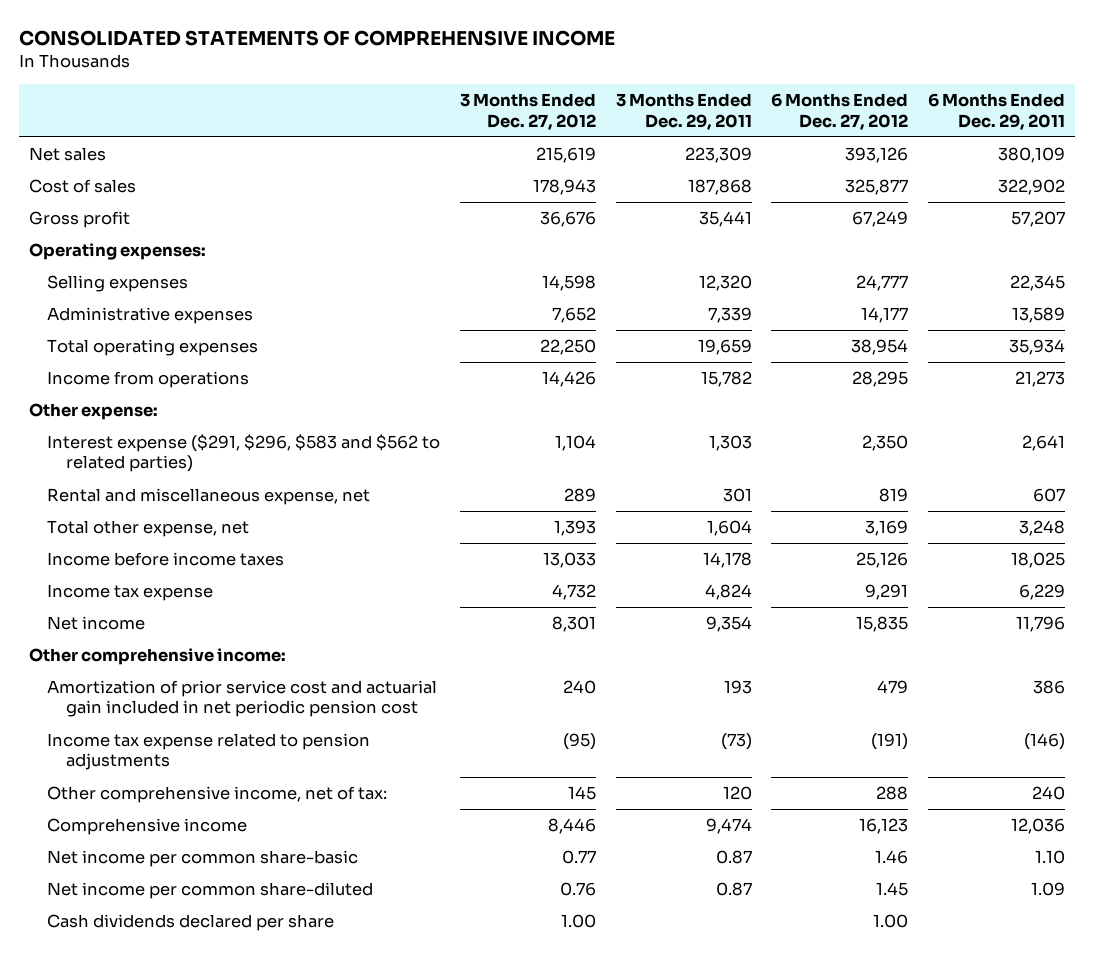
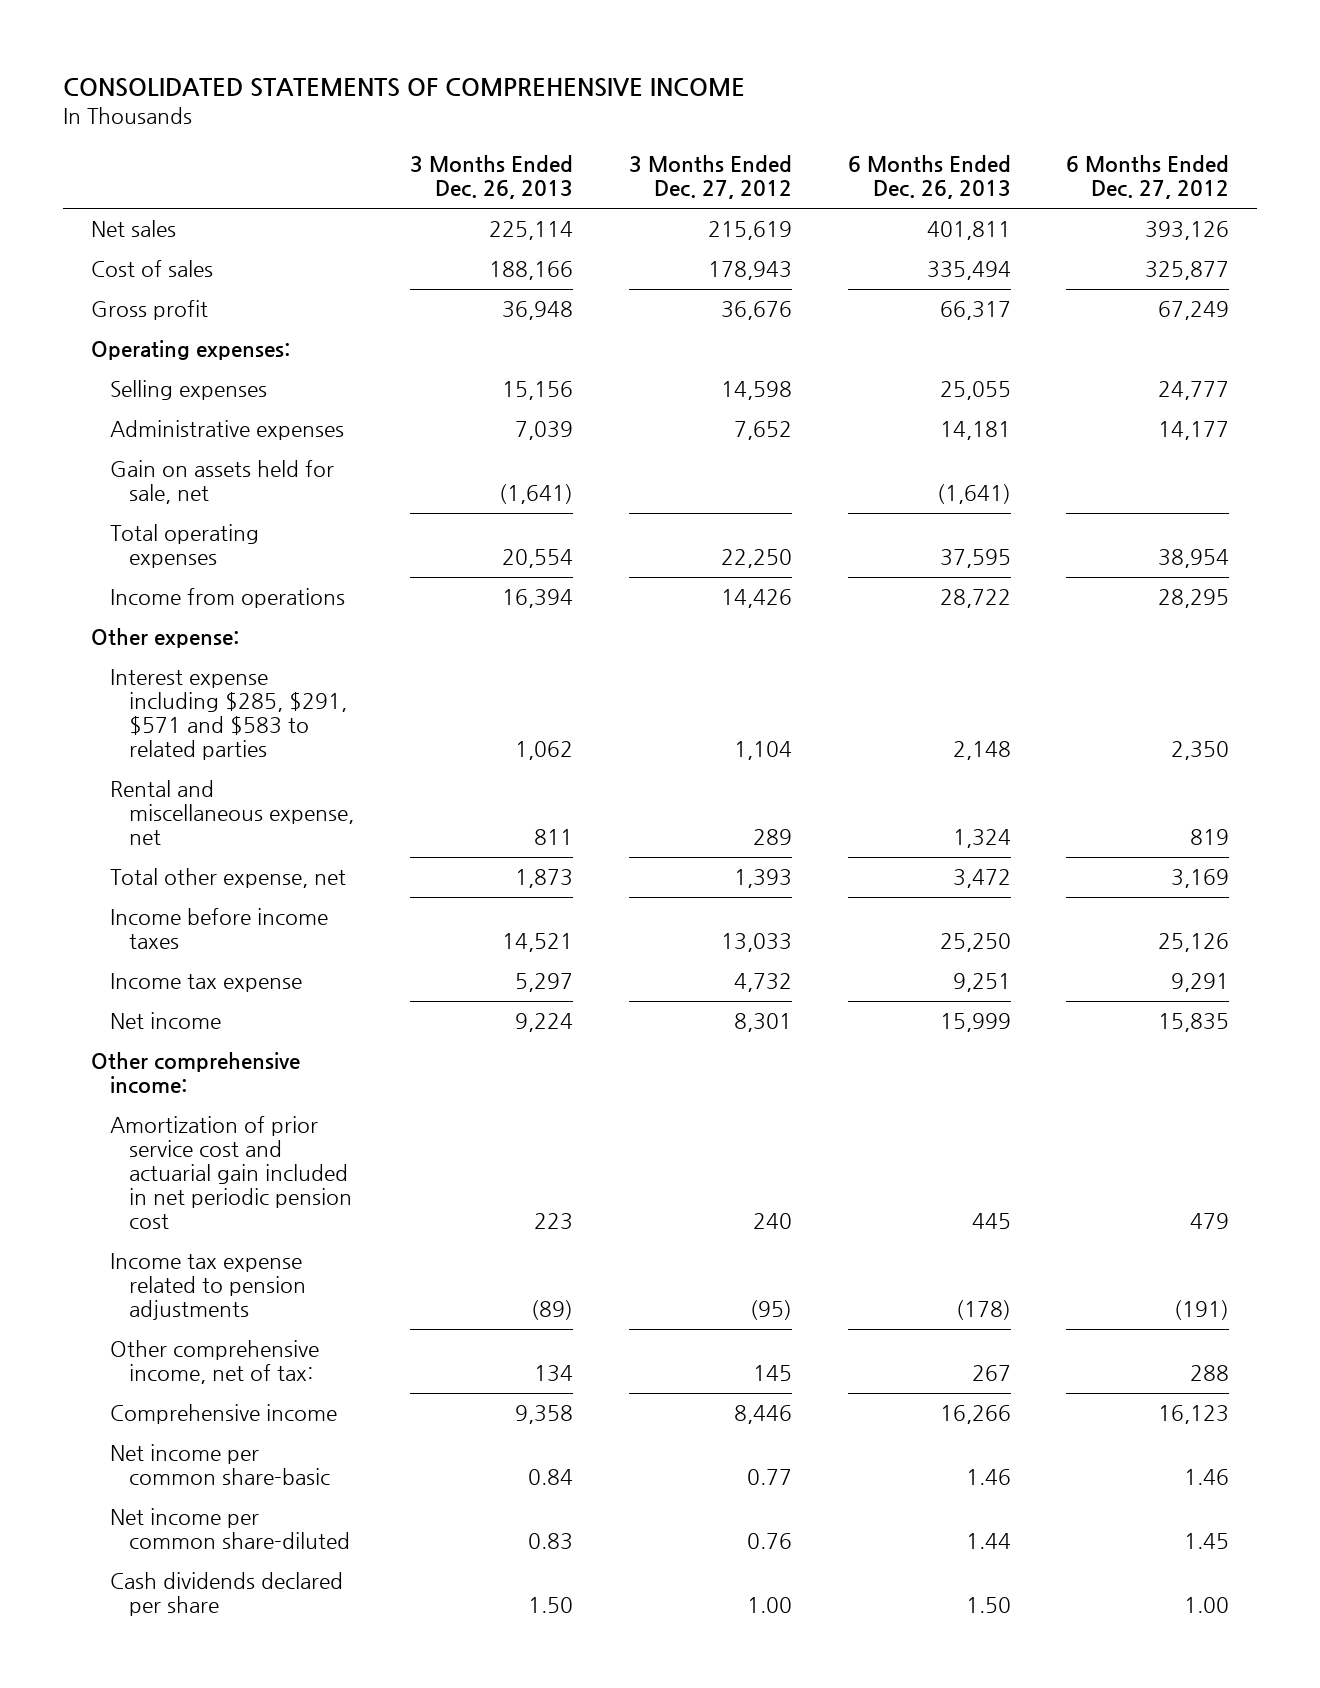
[615,93,752,130] 3 Months Ended Dec. 29, 2011 -> none
[927,93,1065,130] 6 Months Ended Dec. 29, 2011 -> none
none -> [409,155,573,200] 3 Months Ended Dec. 26, 2013
none -> [847,155,1011,200] 6 Months Ended Dec. 26, 2013
none -> [109,460,334,505] Gain on assets held for sale, net
[47,434,441,473] Interest expense ($291, $296, $583 and $562 to related parties) -> [109,669,348,761] Interest expense including $285, $291, $571 and $583 to related parties

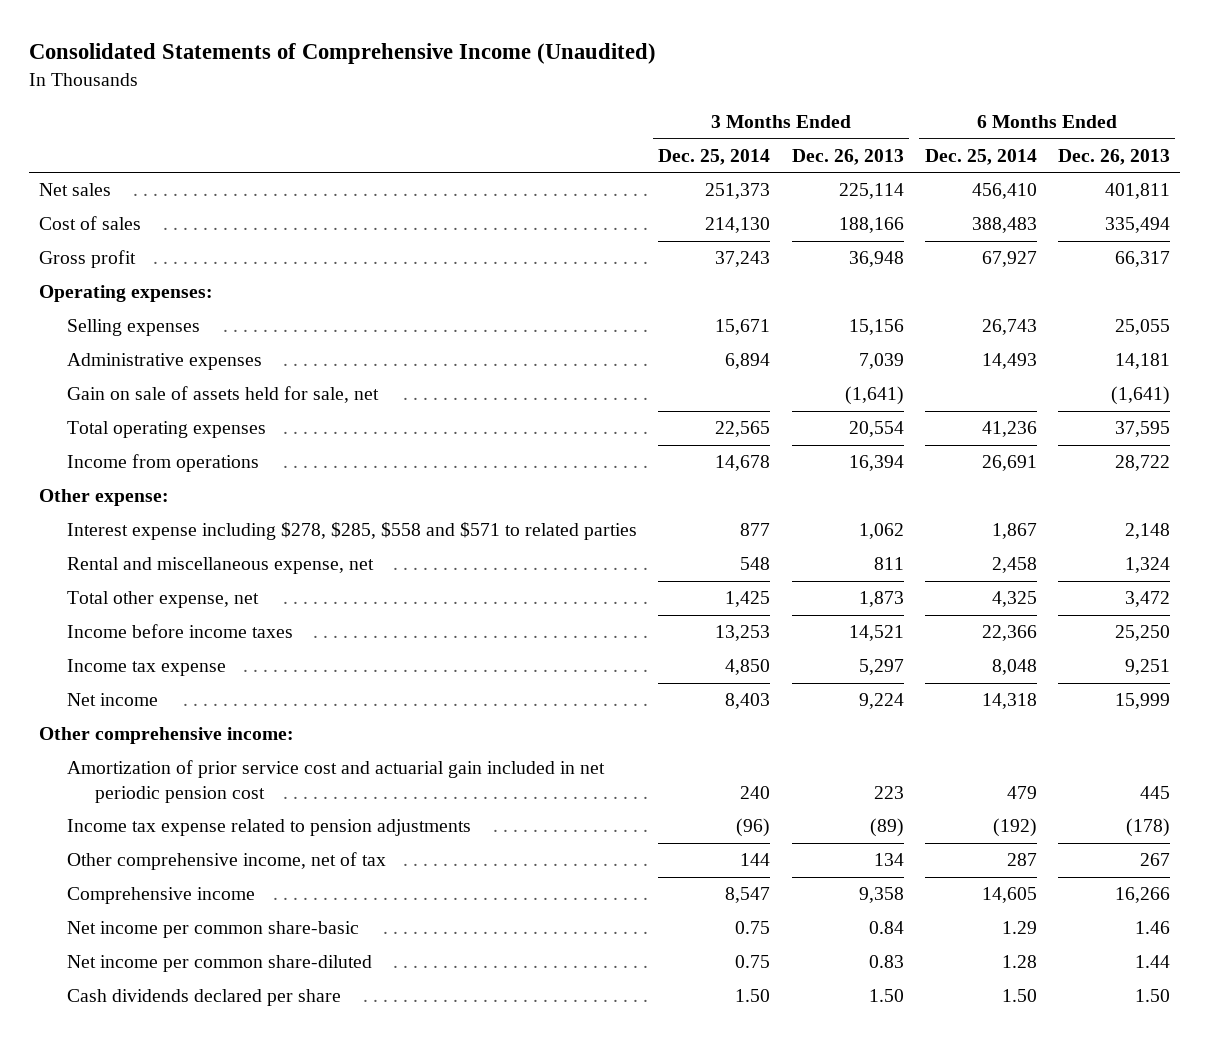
[62,77,745,97] CONSOLIDATED STATEMENTS OF COMPREHENSIVE INCOME -> [28,43,656,65] Consolidated Statements of Comprehensive Income (Unaudited)
[628,155,792,200] 3 Months Ended Dec. 27, 2012 -> none
[1066,155,1230,200] 6 Months Ended Dec. 27, 2012 -> none
none -> [658,148,771,165] Dec. 25, 2014
none -> [924,148,1037,165] Dec. 25, 2014
[109,460,334,505] Gain on assets held for sale, net -> [67,386,380,404] Gain on sale of assets held for sale, net
[109,669,348,761] Interest expense including $285, $291, $571 and $583 to related parties -> [67,522,638,541] Interest expense including $278, $285, $558 and $571 to related parties
[109,1340,319,1385] Other comprehensive income, net of tax: -> [67,852,387,871] Other comprehensive income, net of tax

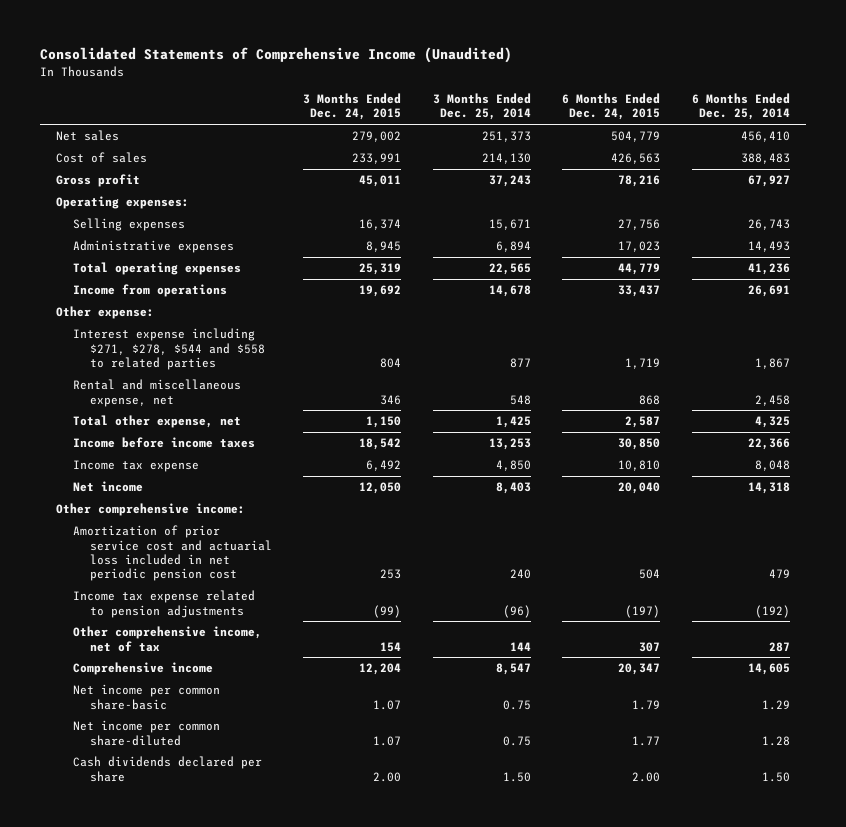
[791,148,904,165] Dec. 26, 2013 -> none
[1057,148,1170,165] Dec. 26, 2013 -> none
none -> [303,93,402,121] 3 Months Ended Dec. 24, 2015
none -> [562,93,661,121] 6 Months Ended Dec. 24, 2015
[67,386,380,404] Gain on sale of assets held for sale, net -> none
[67,522,638,541] Interest expense including $278, $285, $558 and $571 to related parties -> [72,328,265,370] Interest expense including $271, $278, $544 and $558 to related parties
[67,760,606,803] Amortization of prior service cost and actuarial gain included in net periodic pension cost -> [72,525,272,581] Amortization of prior service cost and actuarial loss included in net periodic pension cost

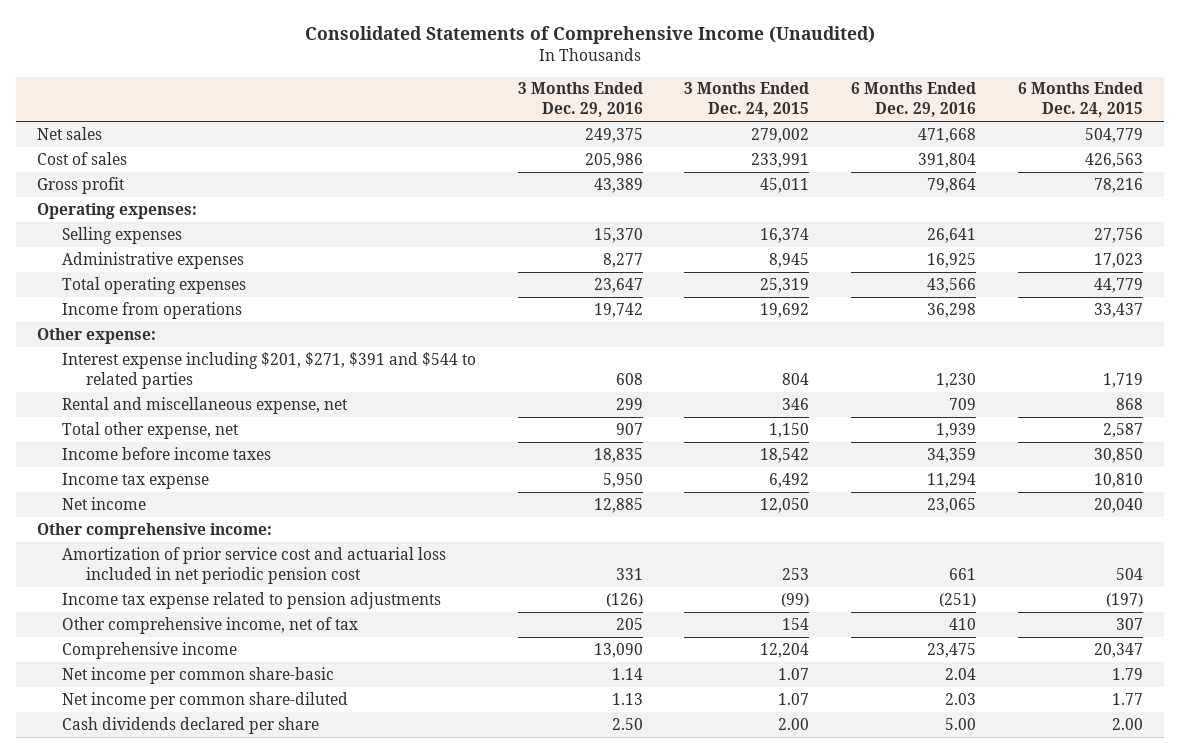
[432,93,531,121] 3 Months Ended Dec. 25, 2014 -> none
[691,93,790,121] 6 Months Ended Dec. 25, 2014 -> none
none -> [517,82,643,118] 3 Months Ended Dec. 29, 2016
none -> [851,82,977,118] 6 Months Ended Dec. 29, 2016
[72,328,265,370] Interest expense including $271, $278, $544 and $558 to related parties -> [61,351,476,389] Interest expense including $201, $271, $391 and $544 to related parties

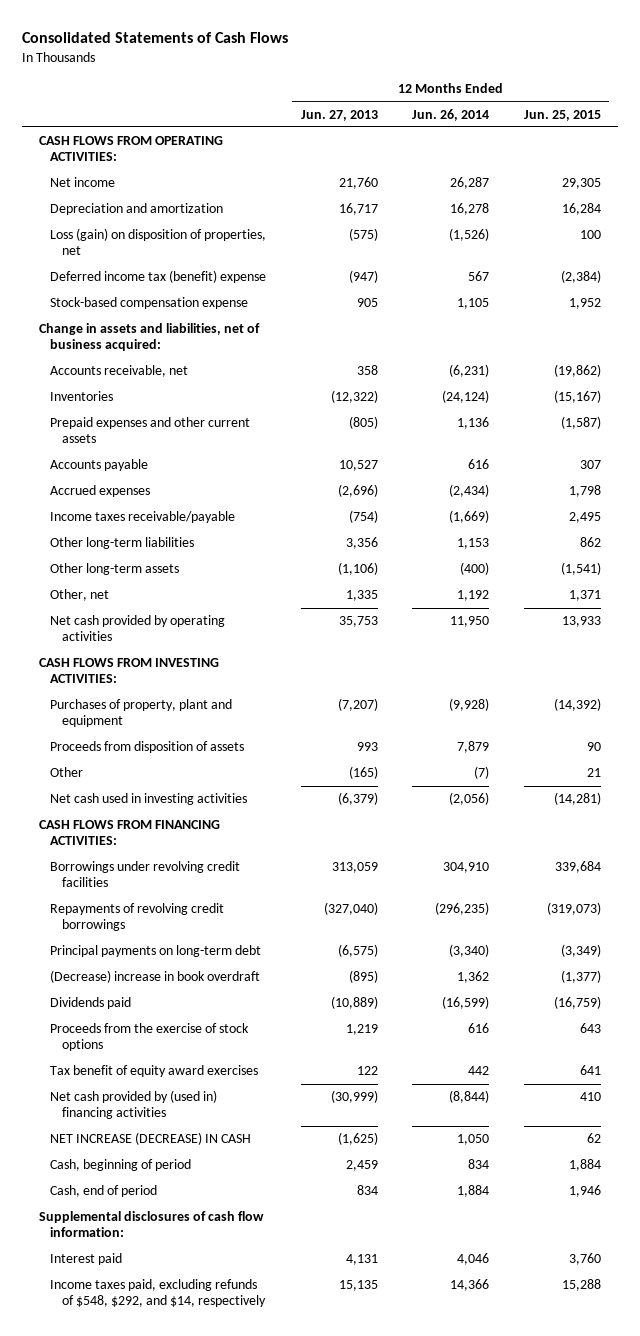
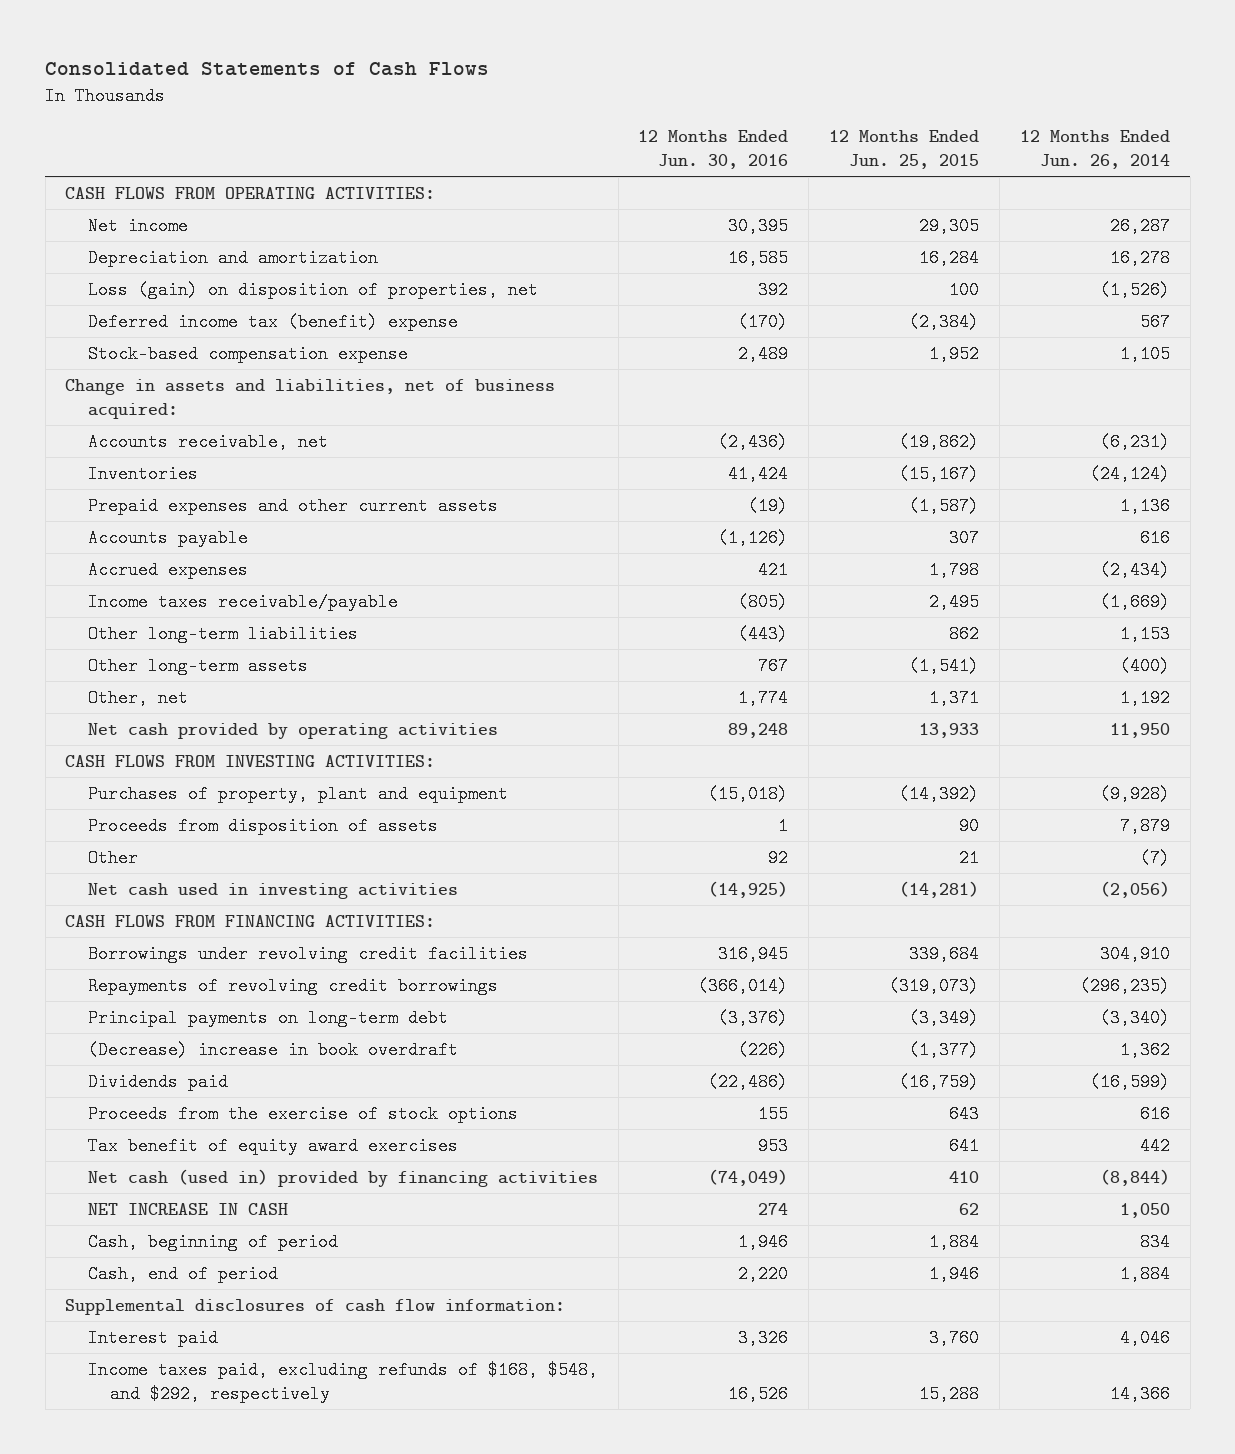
[300,109,378,121] Jun. 27, 2013 -> none
none -> [638,129,789,170] 12 Months Ended Jun. 30, 2016
[50,1090,218,1120] Net cash provided by (used in) financing activities -> [87,1168,598,1187] Net cash (used in) provided by financing activities
[50,1132,252,1146] NET INCREASE (DECREASE) IN CASH -> [87,1202,288,1215] NET INCREASE IN CASH
[50,1279,266,1308] Income taxes paid, excluding refunds of $548, $292, and $14, respectively -> [87,1360,598,1404] Income taxes paid, excluding refunds of $168, $548, and $292, respectively

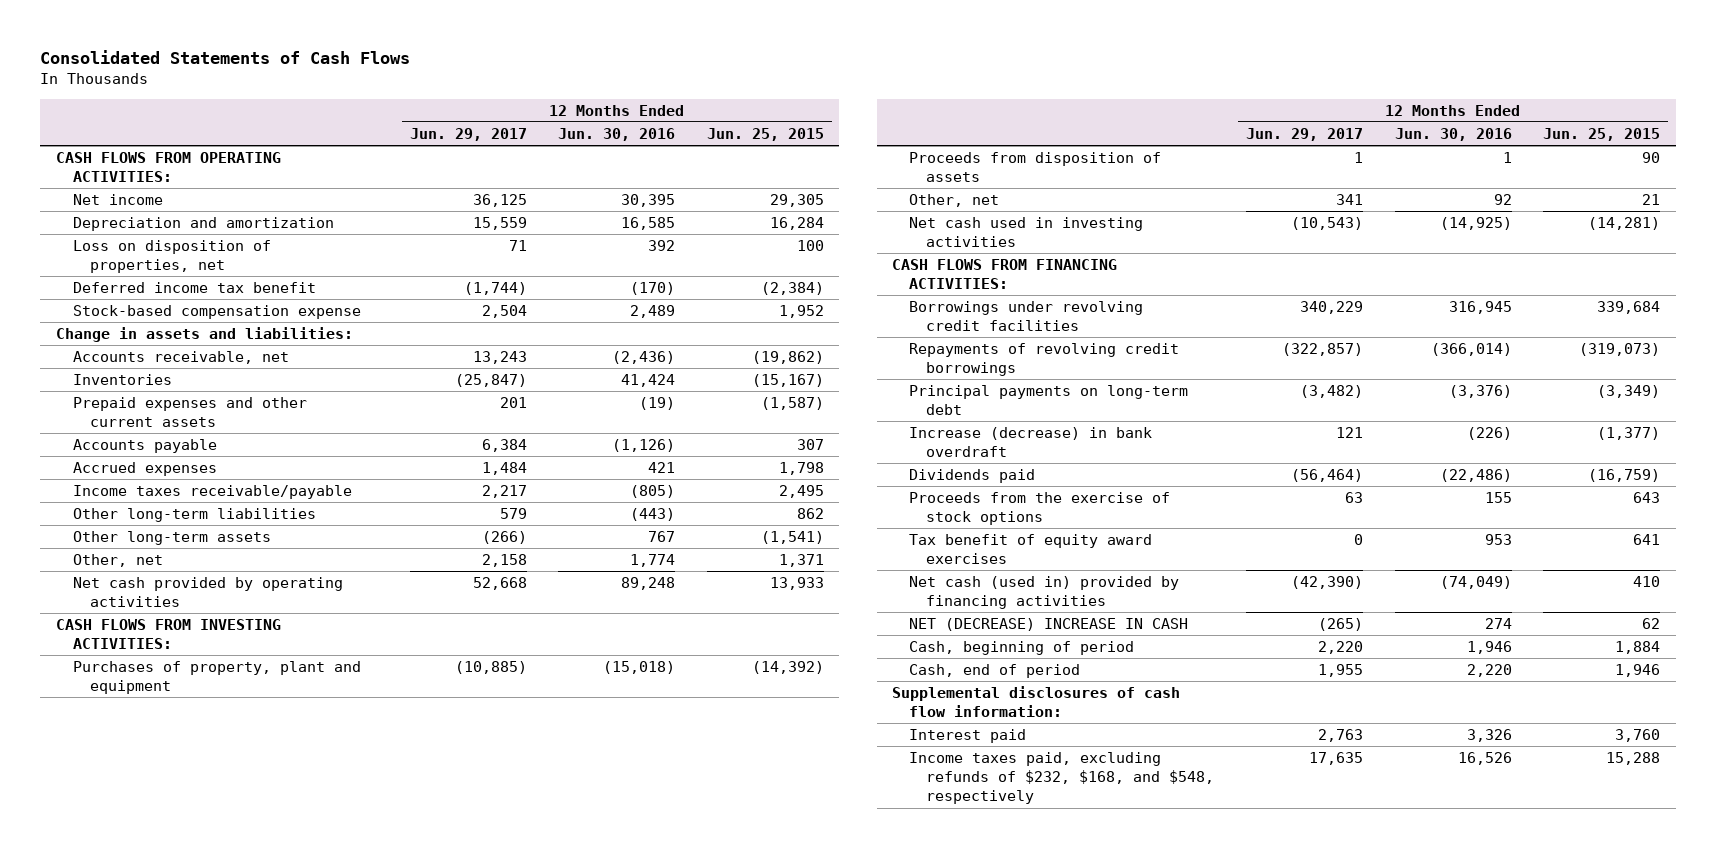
[1019,129,1170,170] 12 Months Ended Jun. 26, 2014 -> none
none -> [409,128,527,142] Jun. 29, 2017
[87,280,538,299] Loss (gain) on disposition of properties, net -> [73,240,272,274] Loss on disposition of properties, net
[87,312,458,331] Deferred income tax (benefit) expense -> [73,282,317,294] Deferred income tax benefit
[65,378,556,420] Change in assets and liabilities, net of business acquired: -> [56,327,354,343] Change in assets and liabilities:
[87,848,138,867] Other -> [909,194,1000,208] Other, net
[87,1040,458,1059] (Decrease) increase in book overdraft -> [909,427,1153,458] Increase (decrease) in bank overdraft
[87,1202,288,1215] NET INCREASE IN CASH -> [909,618,1189,632] NET (DECREASE) INCREASE IN CASH
[87,1360,598,1404] Income taxes paid, excluding refunds of $168, $548, and $292, respectively -> [909,752,1215,805] Income taxes paid, excluding refunds of $232, $168, and $548, respectively

